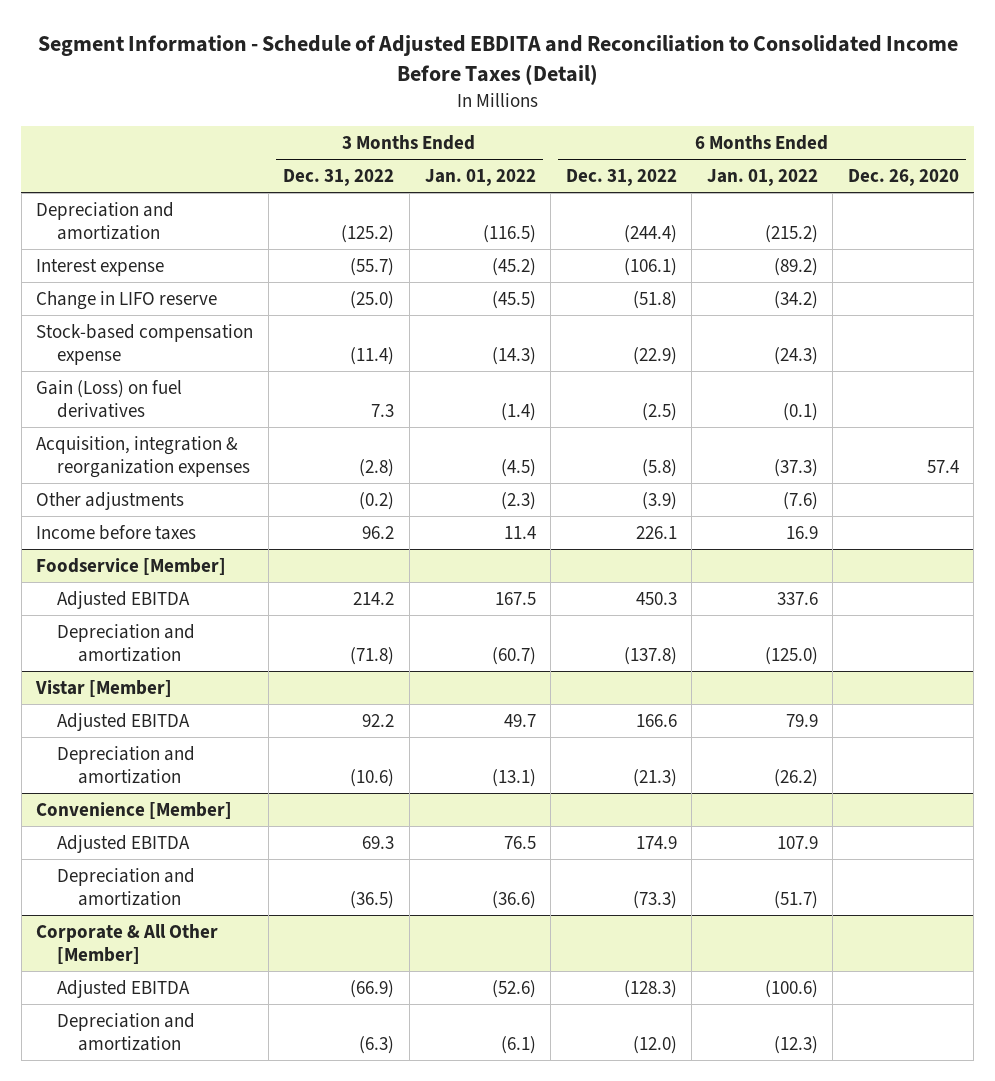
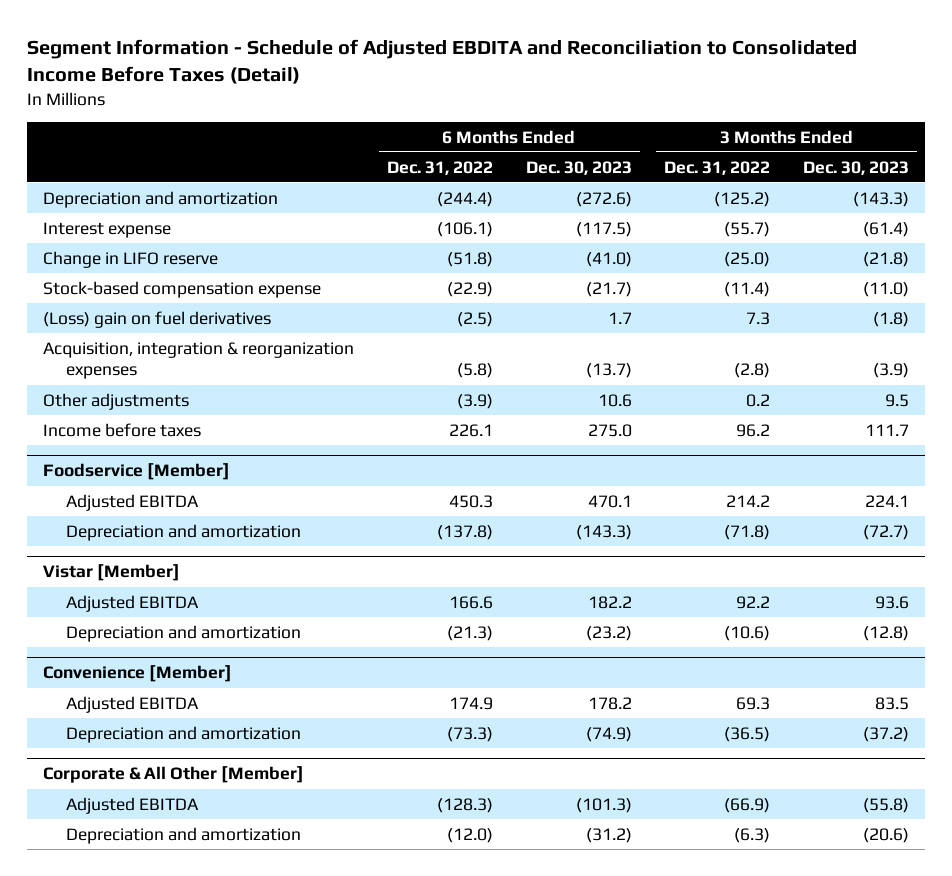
[424,169,536,187] Jan. 01, 2022 -> none
[706,169,818,187] Jan. 01, 2022 -> none
[847,169,959,187] Dec. 26, 2020 -> none
none -> [525,160,632,175] Dec. 30, 2023
none -> [803,160,910,175] Dec. 30, 2023
[36,379,183,418] Gain (Loss) on fuel derivatives -> [43,310,272,328] (Loss) gain on fuel derivatives
[359,491,395,510] (0.2) -> [746,393,771,407] 0.2

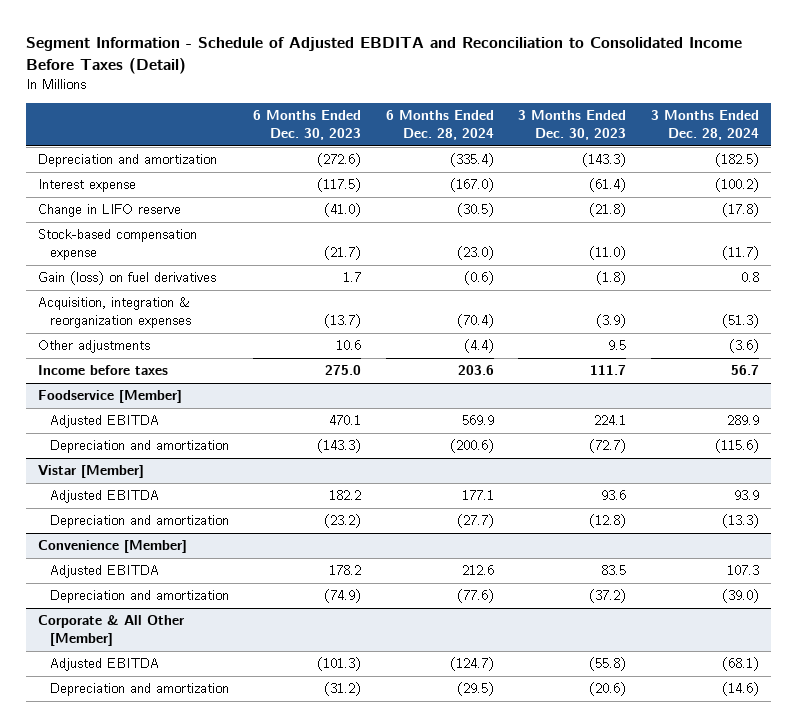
[386,160,493,175] Dec. 31, 2022 -> none
[664,160,771,175] Dec. 31, 2022 -> none
none -> [385,110,494,141] 6 Months Ended Dec. 28, 2024
none -> [650,110,759,141] 3 Months Ended Dec. 28, 2024
[43,310,272,328] (Loss) gain on fuel derivatives -> [38,271,217,286] Gain (loss) on fuel derivatives

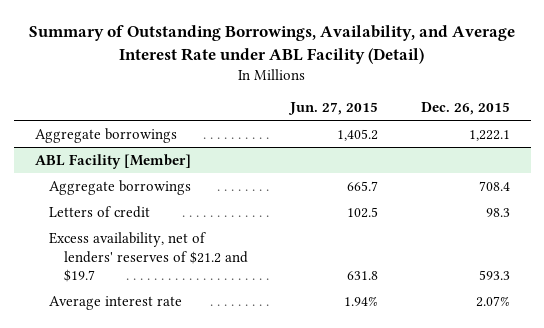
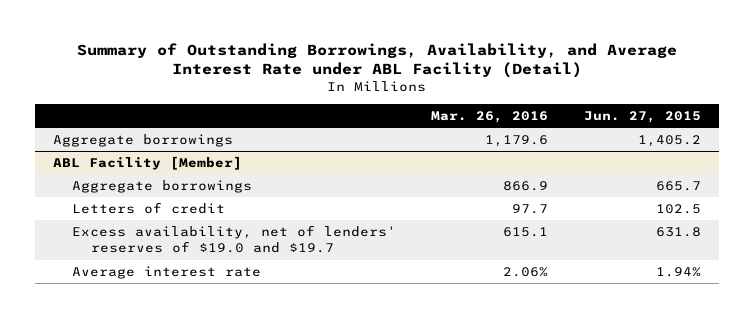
[420,102,510,116] Dec. 26, 2015 -> none
none -> [431,111,549,124] Mar. 26, 2016
[49,231,249,283] Excess availability, net of lenders' reserves of $21.2 and $19.7 -> [72,225,397,254] Excess availability, net of lenders' reserves of $19.0 and $19.7

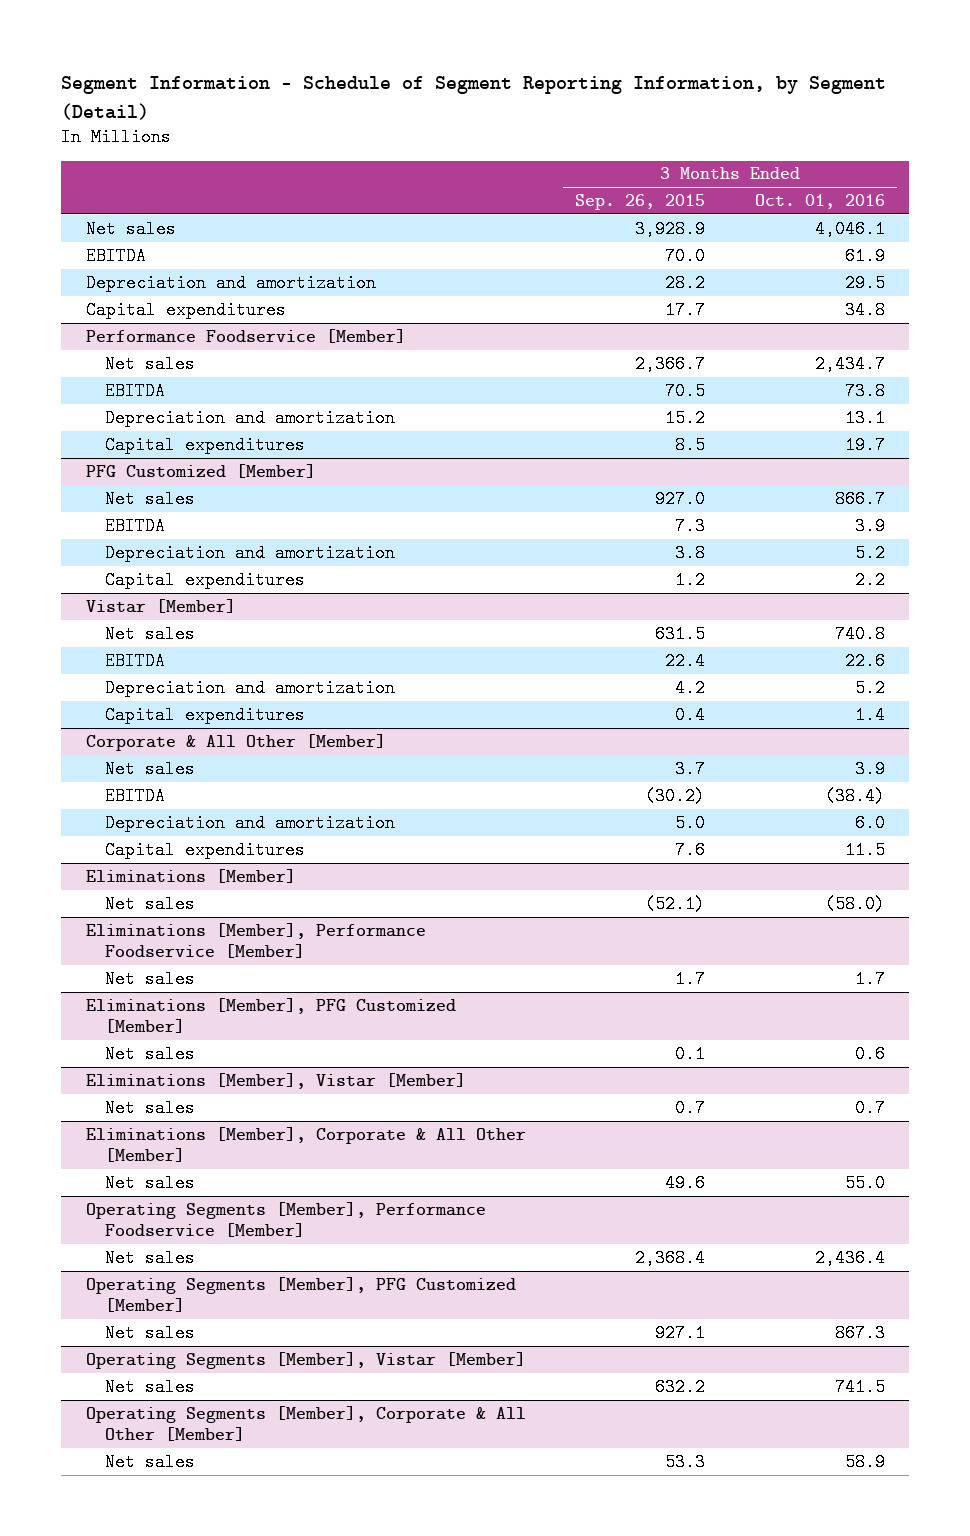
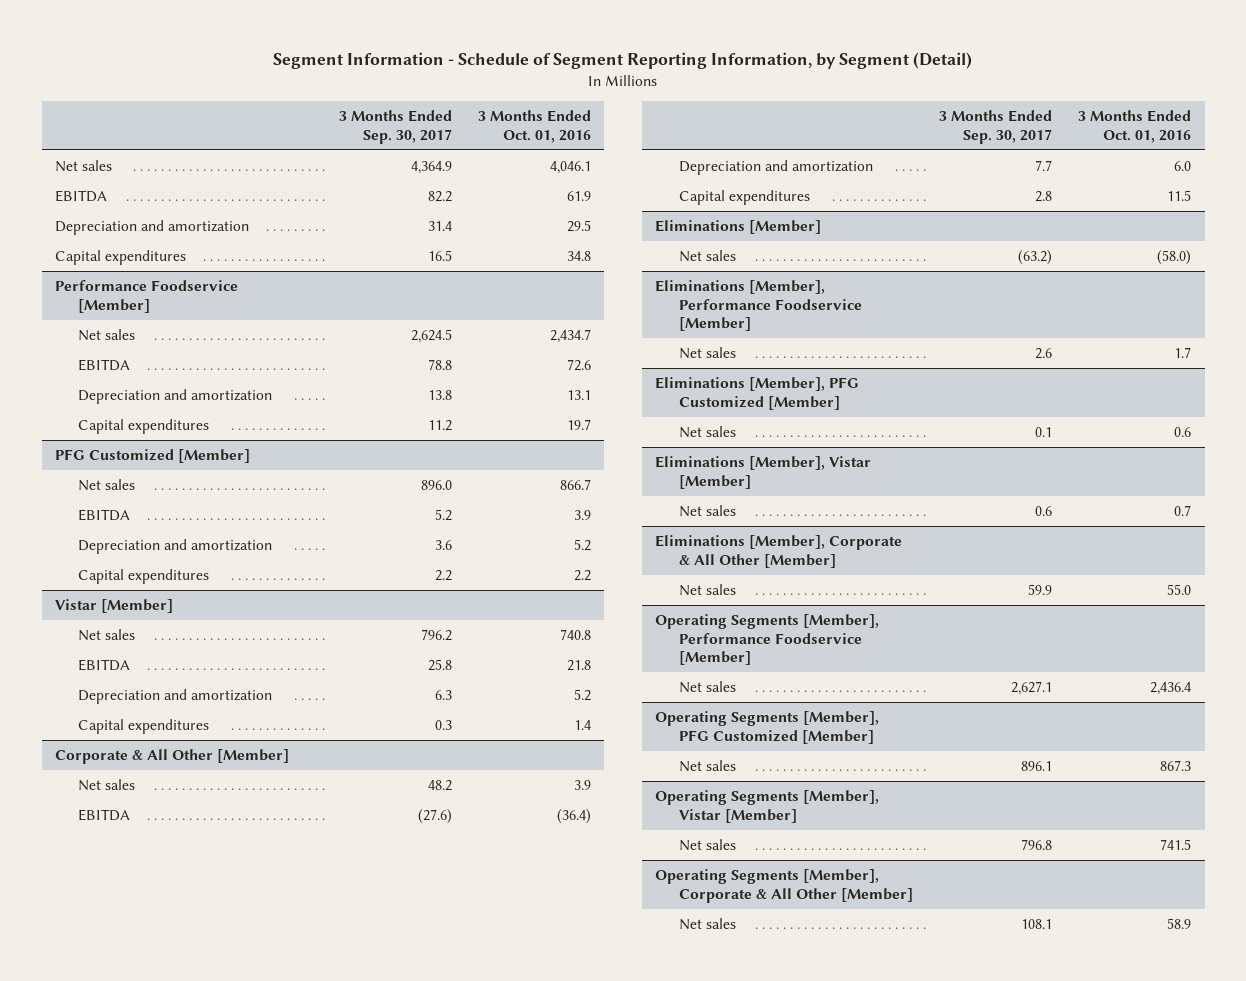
[575,193,706,210] Sep. 26, 2015 -> none
none -> [338,110,452,144] 3 Months Ended Sep. 30, 2017
[844,381,885,400] 73.8 -> [566,358,591,371] 72.6
[844,651,885,670] 22.6 -> [566,659,591,671] 21.8
[824,786,885,805] (38.4) -> [556,808,591,824] (36.4)

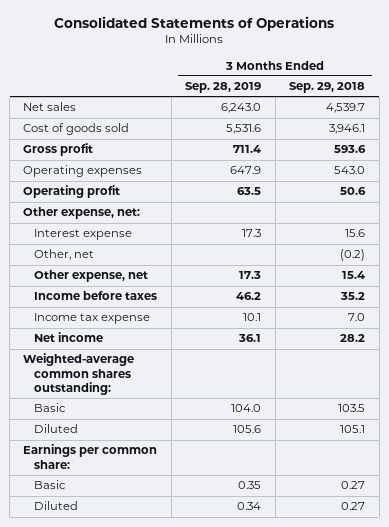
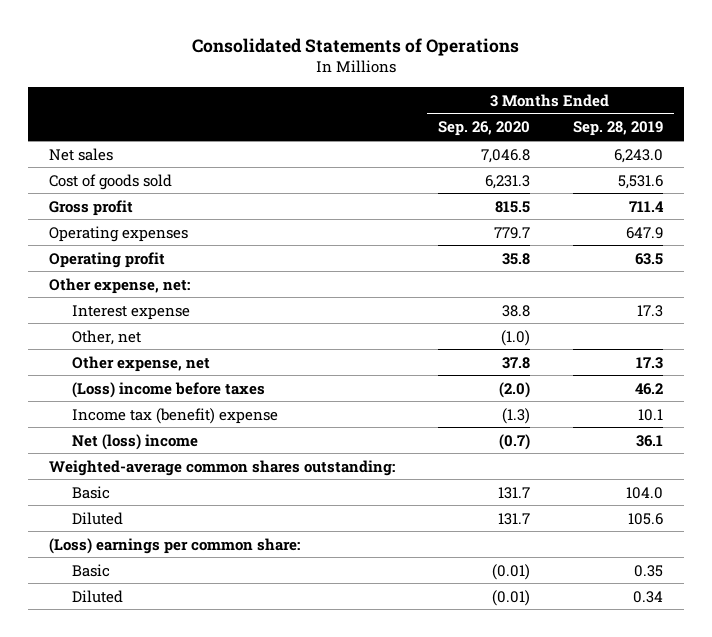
[289,82,366,94] Sep. 29, 2018 -> none
none -> [438,121,531,137] Sep. 26, 2020
[34,291,158,301] Income before taxes -> [72,381,266,398] (Loss) income before taxes
[34,313,151,325] Income tax expense -> [72,407,279,424] Income tax (benefit) expense
[34,332,104,343] Net income -> [72,433,199,450] Net (loss) income
[23,444,158,469] Earnings per common share: -> [49,537,301,554] (Loss) earnings per common share:

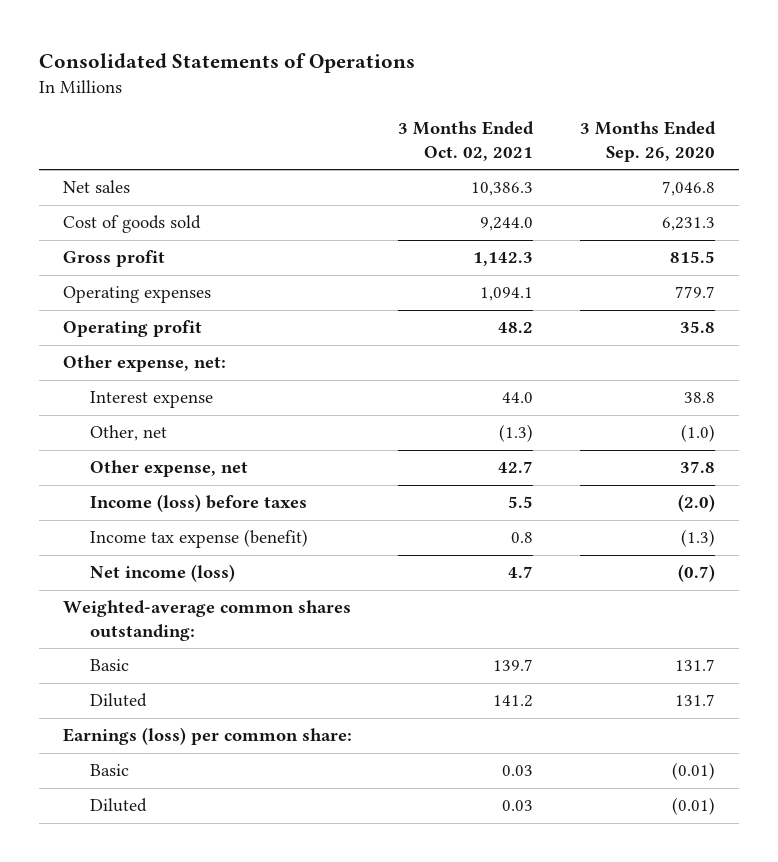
[572,121,663,137] Sep. 28, 2019 -> none
none -> [398,121,535,161] 3 Months Ended Oct. 02, 2021
[72,381,266,398] (Loss) income before taxes -> [90,494,308,513] Income (loss) before taxes
[72,407,279,424] Income tax (benefit) expense -> [90,529,309,549] Income tax expense (benefit)
[72,433,199,450] Net (loss) income -> [90,564,236,583] Net income (loss)
[49,537,301,554] (Loss) earnings per common share: -> [62,727,352,746] Earnings (loss) per common share:

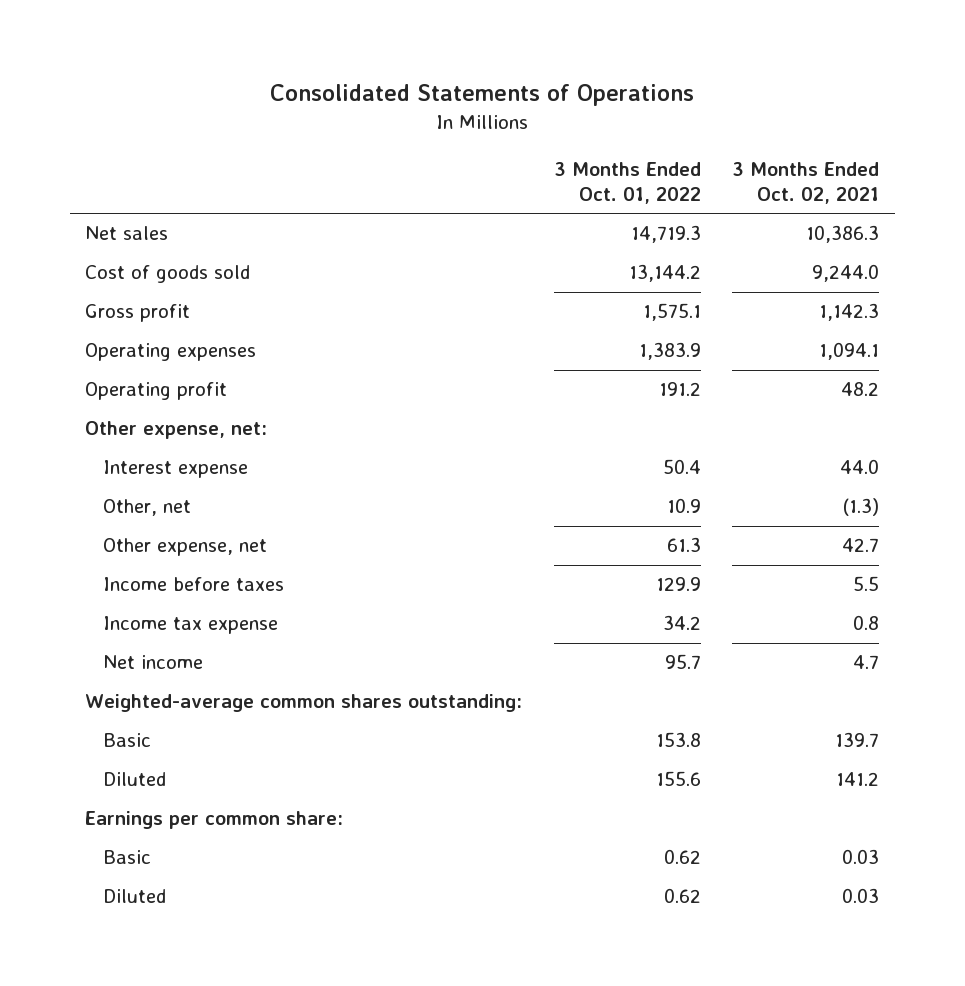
[580,121,717,162] 3 Months Ended Sep. 26, 2020 -> none
none -> [553,162,701,204] 3 Months Ended Oct. 01, 2022
[90,494,308,513] Income (loss) before taxes -> [103,577,285,592] Income before taxes
[90,529,309,549] Income tax expense (benefit) -> [103,616,279,635] Income tax expense
[90,564,236,583] Net income (loss) -> [103,655,204,670] Net income
[62,727,352,746] Earnings (loss) per common share: -> [85,811,344,830] Earnings per common share:

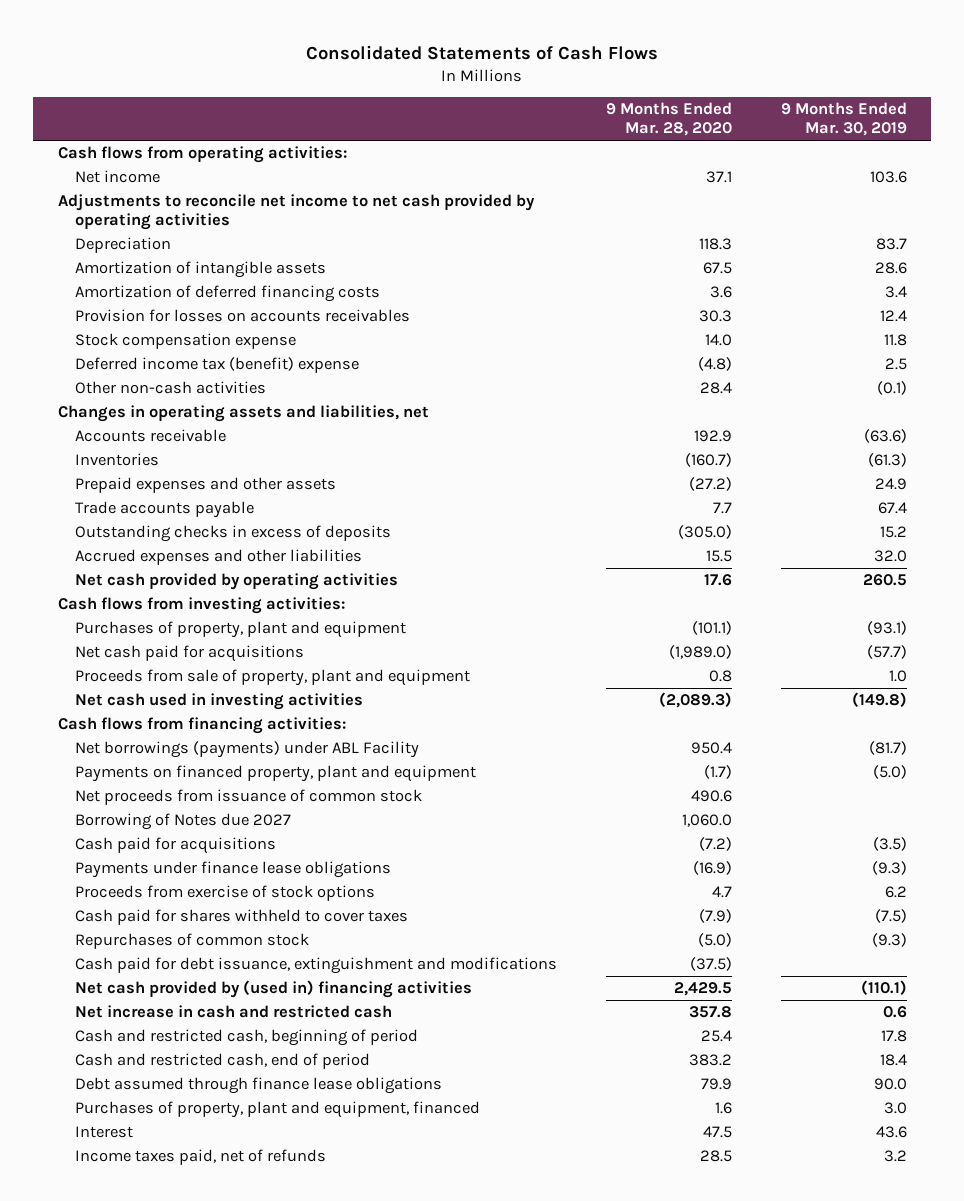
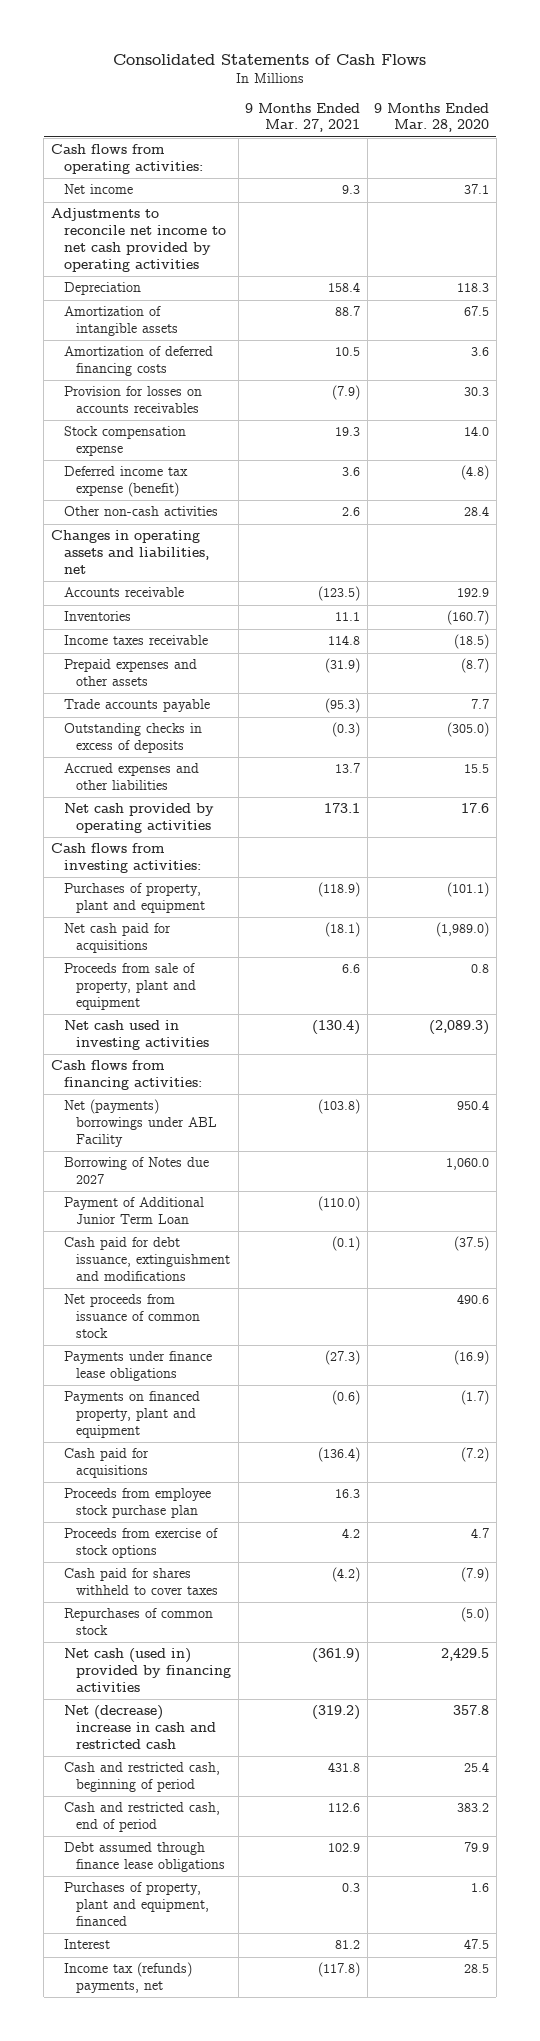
[780,101,907,137] 9 Months Ended Mar. 30, 2019 -> none
none -> [245,102,361,133] 9 Months Ended Mar. 27, 2021
[75,357,360,374] Deferred income tax (benefit) expense -> [63,466,188,498] Deferred income tax expense (benefit)
none -> [63,635,208,646] Income taxes receivable
[688,477,732,492] (27.2) -> [461,658,490,674] (8.7)
[75,741,420,759] Net borrowings (payments) under ABL Facility -> [63,1099,218,1148] Net (payments) borrowings under ABL Facility
none -> [63,1197,204,1225] Payment of Additional Junior Term Loan
[75,957,558,975] Cash paid for debt issuance, extinguishment and modifications -> [63,1237,231,1282] Cash paid for debt issuance, extinguishment and modifications
[75,789,423,806] Net proceeds from issuance of common stock -> [63,1294,201,1339] Net proceeds from issuance of common stock
[75,765,477,783] Payments on financed property, plant and equipment -> [63,1391,200,1439] Payments on financed property, plant and equipment
[75,837,277,855] Cash paid for acquisitions -> [63,1448,149,1479] Cash paid for acquisitions
none -> [63,1488,211,1519] Proceeds from employee stock purchase plan
[75,980,473,999] Net cash provided by (used in) financing activities -> [63,1648,232,1693] Net cash (used in) provided by financing activities
[75,1005,393,1019] Net increase in cash and restricted cash -> [63,1705,217,1750] Net (decrease) increase in cash and restricted cash
[75,1149,327,1166] Income taxes paid, net of refunds -> [63,1962,192,1994] Income tax (refunds) payments, net

